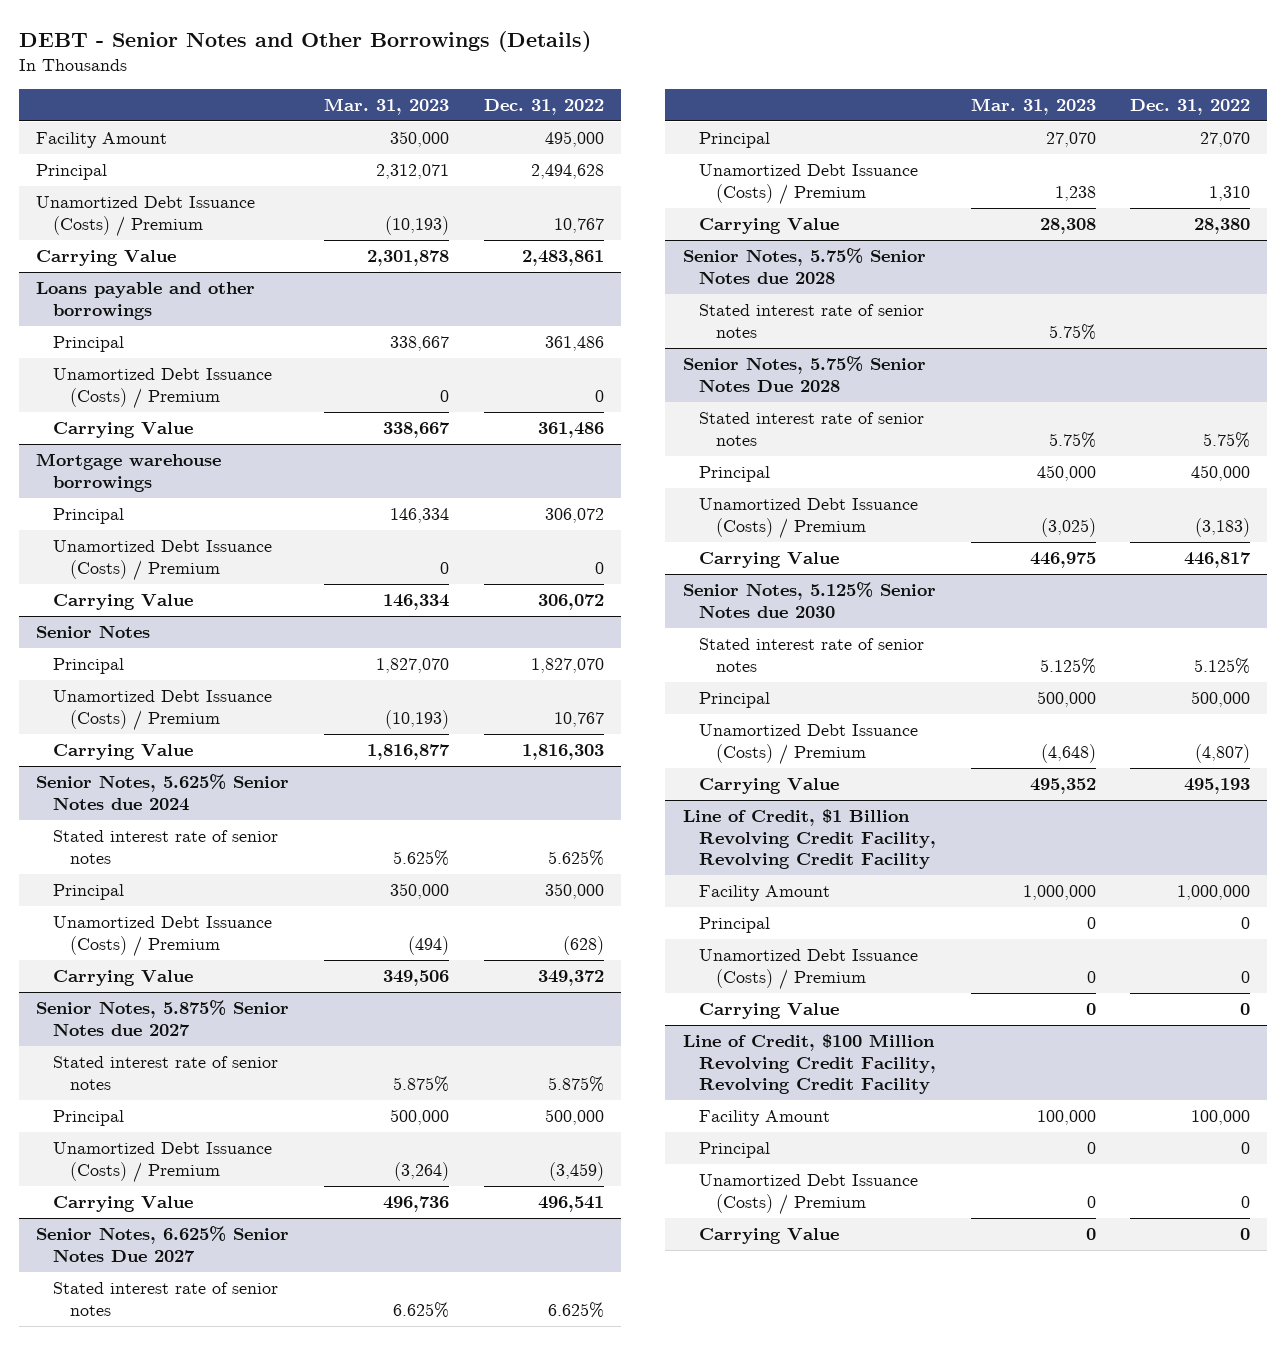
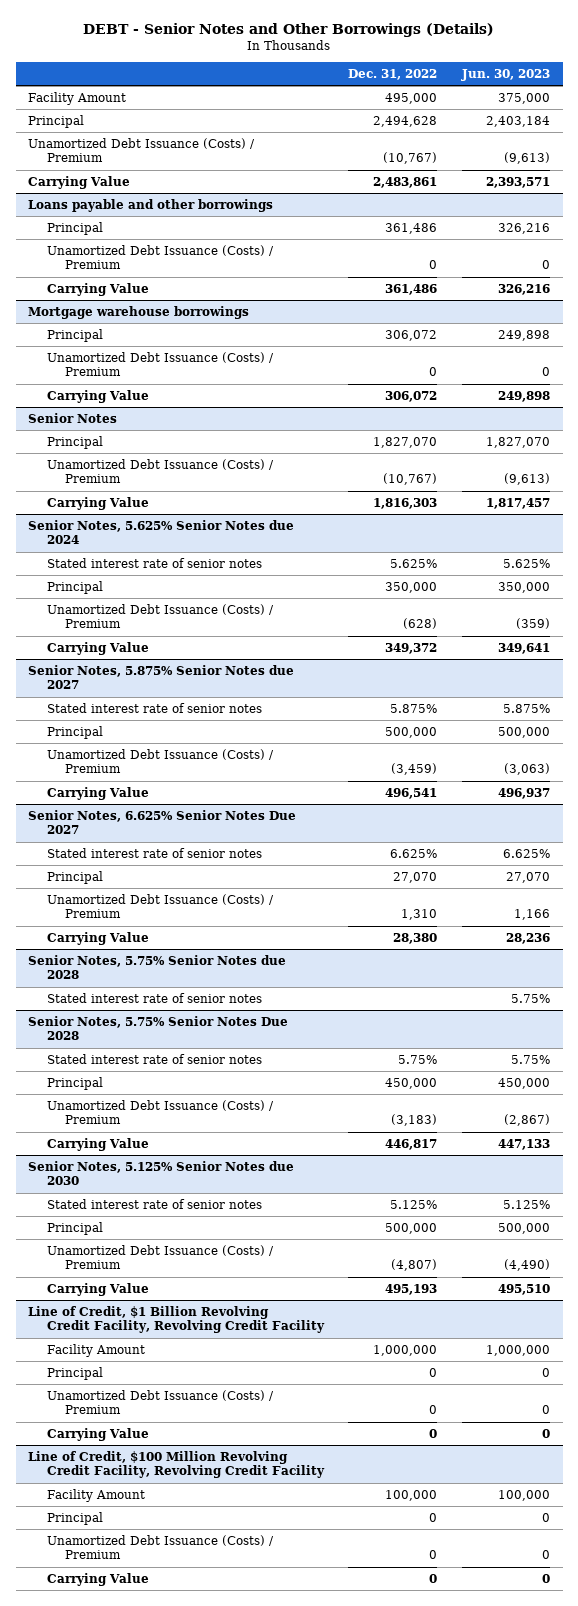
[324,97,450,115] Mar. 31, 2023 -> none
none -> [461,68,551,81] Jun. 30, 2023
[553,217,604,233] 10,767 -> [383,152,438,165] (10,767)
[553,711,604,727] 10,767 -> [383,473,438,486] (10,767)

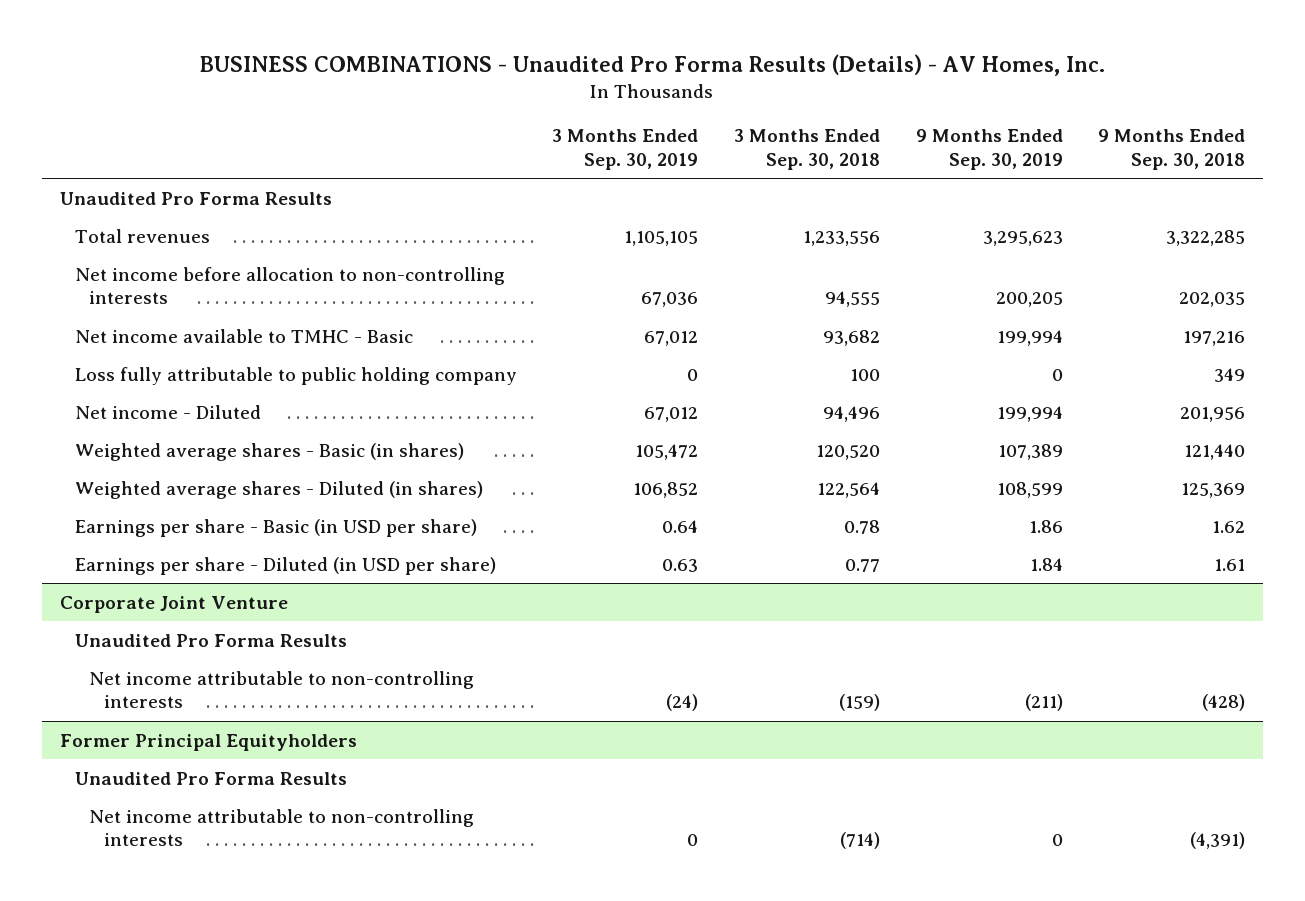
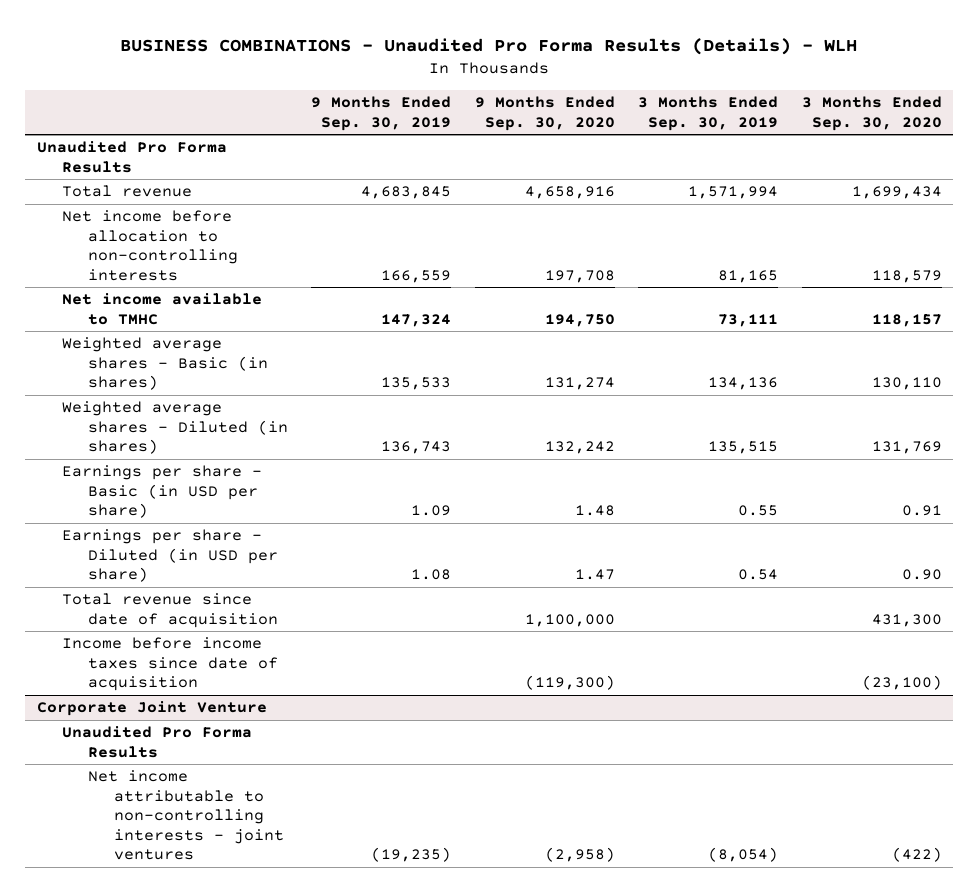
[199,53,1106,76] BUSINESS COMBINATIONS - Unaudited Pro Forma Results (Details) - AV Homes, Inc. -> [120,37,858,55] BUSINESS COMBINATIONS - Unaudited Pro Forma Results (Details) - WLH
[733,129,880,170] 3 Months Ended Sep. 30, 2018 -> none
[1098,129,1246,170] 9 Months Ended Sep. 30, 2018 -> none
none -> [474,96,615,131] 9 Months Ended Sep. 30, 2020
none -> [801,96,942,131] 3 Months Ended Sep. 30, 2020
[74,366,517,385] Loss fully attributable to public holding company -> none
[74,404,261,419] Net income - Diluted -> none
[74,228,210,243] Total revenues -> [62,185,193,198] Total revenue
[624,230,699,246] 1,105,105 -> [688,186,779,200] 1,571,994
[982,230,1063,246] 3,295,623 -> [361,186,452,200] 4,683,845
[641,292,699,308] 67,036 -> [718,269,779,283] 81,165
[995,292,1063,308] 200,205 -> [381,269,452,283] 166,559
[74,328,413,343] Net income available to TMHC - Basic -> [62,293,263,325] Net income available to TMHC
[644,330,699,346] 67,012 -> [718,313,779,327] 73,111
[996,329,1063,346] 199,994 -> [381,313,452,327] 147,324
[635,443,699,460] 105,472 -> [708,377,779,391] 134,136
[997,443,1063,460] 107,389 -> [381,377,452,391] 135,533
[633,481,699,498] 106,852 -> [708,441,779,455] 135,515
[996,481,1063,498] 108,599 -> [381,441,452,455] 136,743
[662,519,699,533] 0.64 -> [738,505,779,517] 0.55
[1028,519,1063,533] 1.86 -> [411,505,452,517] 1.09
[662,558,699,572] 0.63 -> [738,569,779,581] 0.54
[1029,557,1063,571] 1.84 -> [411,569,452,581] 1.08
none -> [62,593,279,628] Total revenue since date of acquisition
none -> [62,637,279,692] Income before income taxes since date of acquisition
[59,733,357,751] Former Principal Equityholders -> none
[74,771,347,785] Unaudited Pro Forma Results -> none
[89,808,475,847] Net income attributable to non-controlling interests -> none
[89,670,475,709] Net income attributable to non-controlling interests -> [88,770,284,861] Net income attributable to non-controlling interests - joint ventures
[666,694,699,712] (24) -> [708,847,779,863] (8,054)
[1024,694,1063,712] (211) -> [371,847,452,863] (19,235)

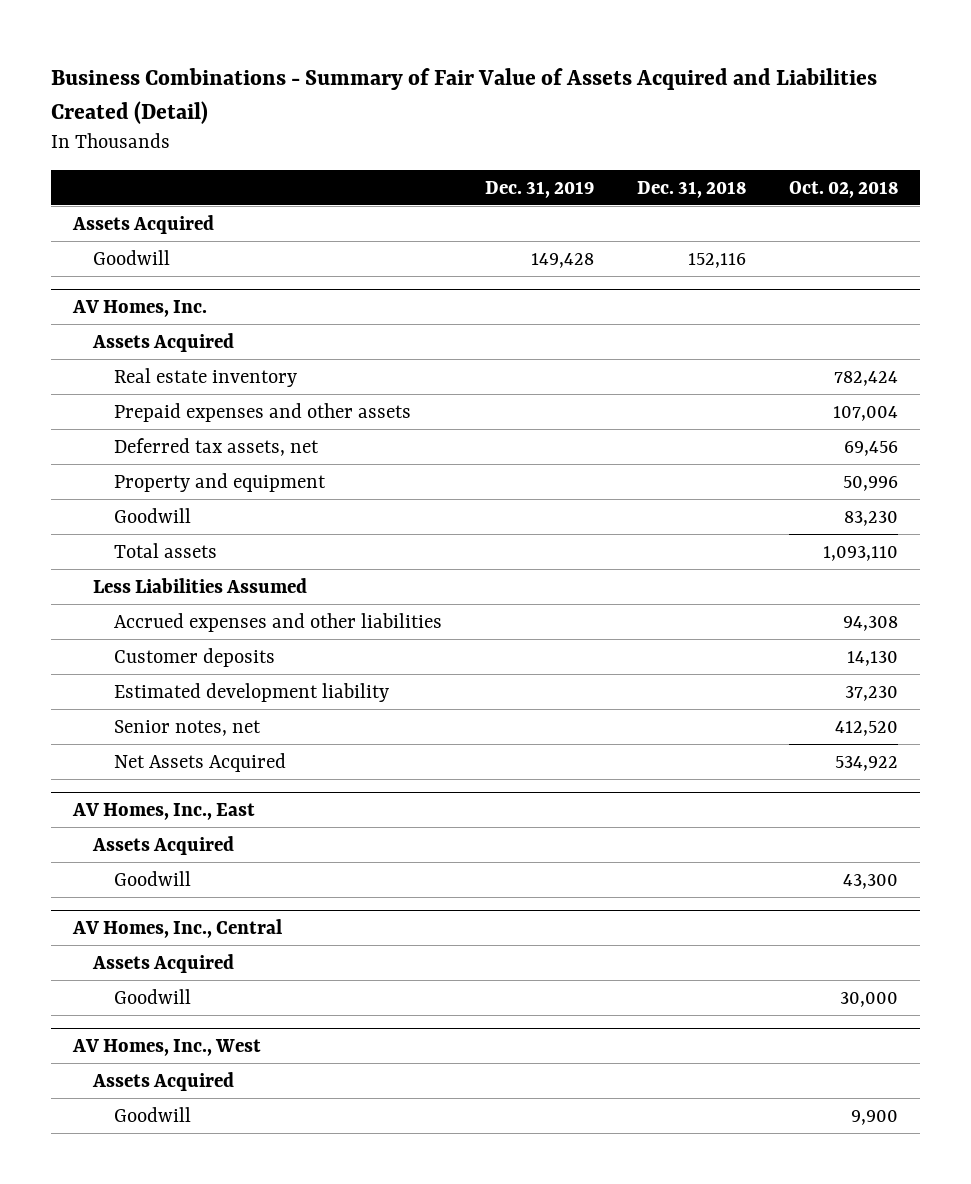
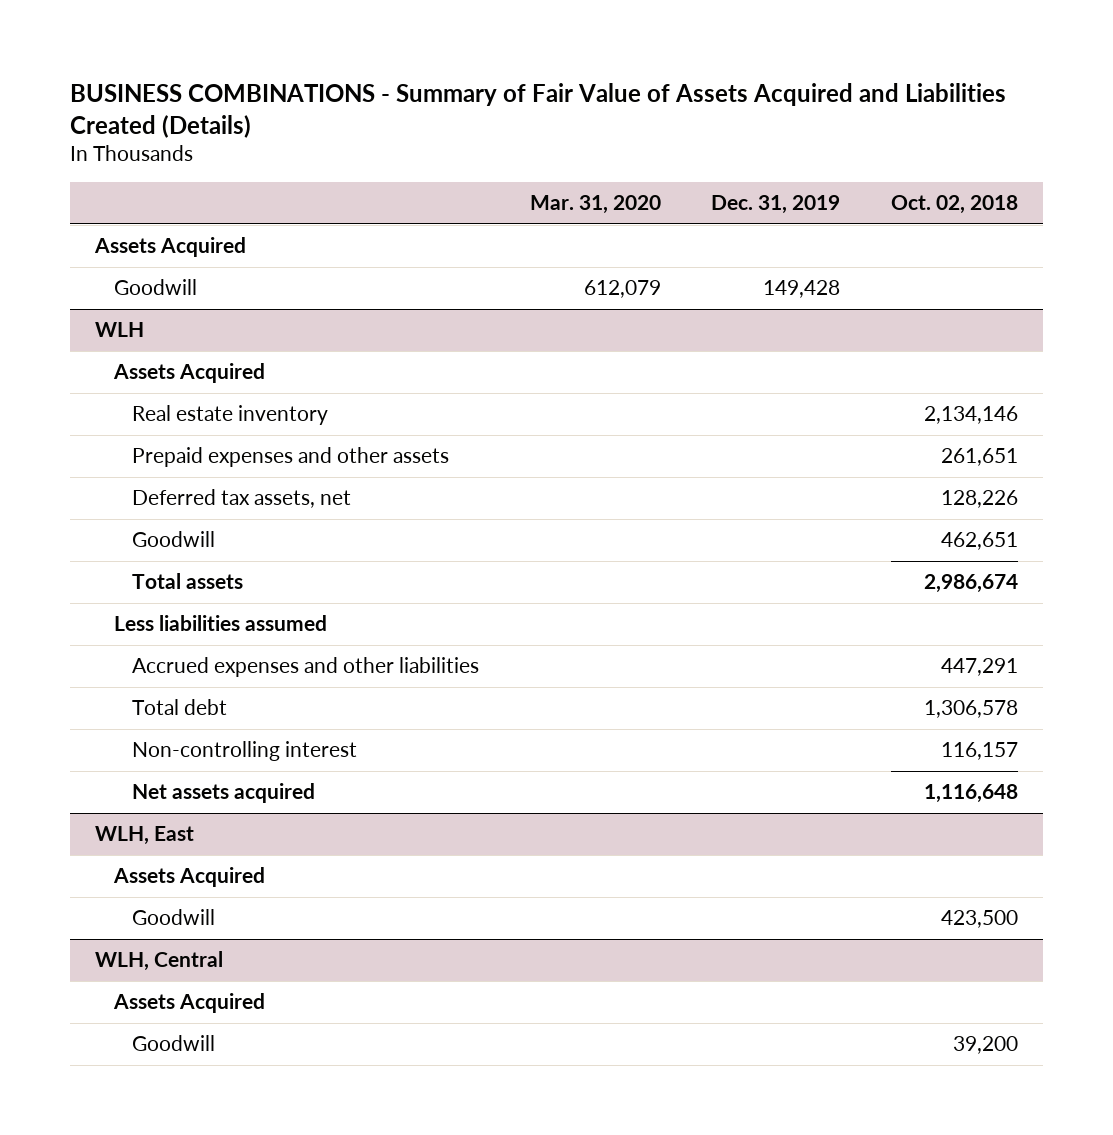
[51,68,878,124] Business Combinations - Summary of Fair Value of Assets Acquired and Liabilities Created (Detail) -> [69,82,1006,138] BUSINESS COMBINATIONS - Summary of Fair Value of Assets Acquired and Liabilities Created (Details)
[637,180,747,198] Dec. 31, 2018 -> none
none -> [529,195,661,215] Mar. 31, 2020
[71,300,207,318] AV Homes, Inc. -> none
[92,332,235,352] Assets Acquired -> none
[114,367,298,387] Real estate inventory -> none
[114,402,412,422] Prepaid expenses and other assets -> none
[114,437,320,456] Deferred tax assets, net -> none
[114,472,327,492] Property and equipment -> none
[114,507,192,523] Goodwill -> none
[114,542,218,558] Total assets -> none
[93,577,308,593] Less Liabilities Assumed -> none
[114,612,443,632] Accrued expenses and other liabilities -> none
[114,647,276,667] Customer deposits -> none
[114,682,390,702] Estimated development liability -> none
[114,719,262,736] Senior notes, net -> none
[114,752,287,772] Net Assets Acquired -> none
[71,803,255,821] AV Homes, Inc., East -> none
none -> [95,322,145,338] WLH
[71,919,282,939] AV Homes, Inc., Central -> none
none -> [132,405,329,426] Real estate inventory
none -> [132,447,450,468] Prepaid expenses and other assets
none -> [132,489,352,509] Deferred tax assets, net
[843,873,899,889] 43,300 -> [940,532,1018,551] 462,651
none -> [132,573,244,590] Total assets
none -> [113,615,327,632] Less liabilities assumed
none -> [132,657,480,678] Accrued expenses and other liabilities
none -> [132,699,228,716] Total debt
none -> [132,741,358,762] Non-controlling interest
none -> [132,783,316,804] Net assets acquired
none -> [95,826,195,846] WLH, East
[71,1039,261,1057] AV Homes, Inc., West -> none
[840,991,899,1007] 30,000 -> [940,910,1018,929] 423,500
none -> [95,951,224,972] WLH, Central
[851,1109,899,1125] 9,900 -> [952,1036,1018,1055] 39,200

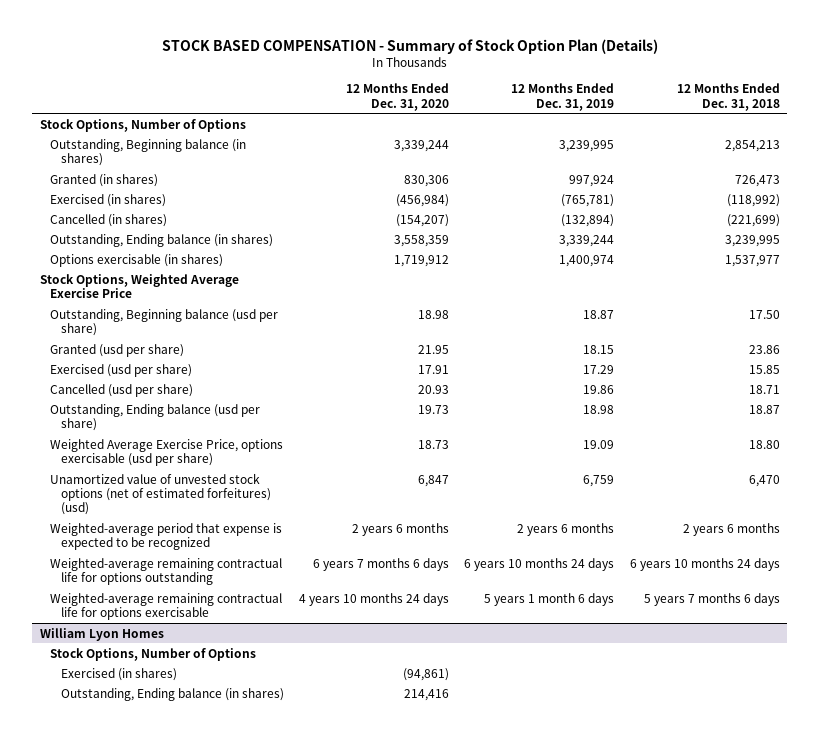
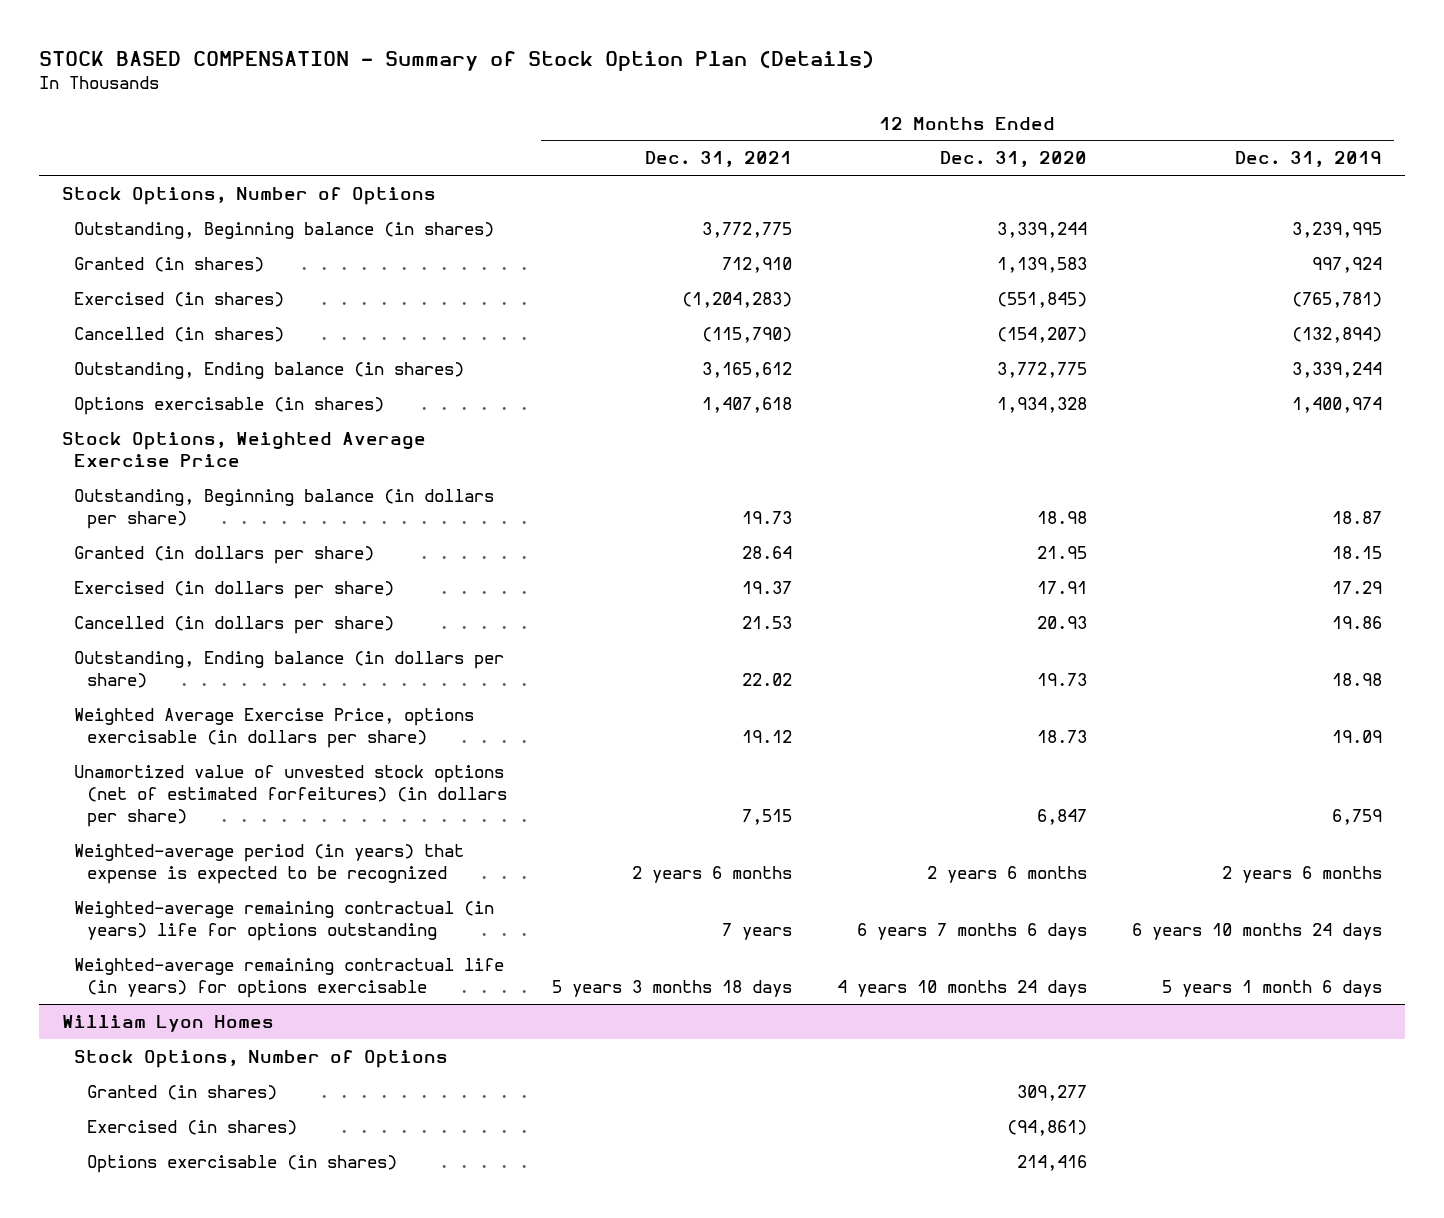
[676,83,780,111] 12 Months Ended Dec. 31, 2018 -> none
none -> [644,151,792,168] Dec. 31, 2021
[404,174,450,187] 830,306 -> [997,256,1088,273] 1,139,583
[396,193,450,207] (456,984) -> [997,291,1088,308] (551,845)
[394,234,450,247] 3,558,359 -> [997,361,1088,378] 3,772,775
[394,254,450,267] 1,719,912 -> [997,396,1088,413] 1,934,328
[50,308,279,336] Outstanding, Beginning balance (usd per share) -> [74,488,495,529] Outstanding, Beginning balance (in dollars per share)
[50,343,185,357] Granted (usd per share) -> [74,545,375,564] Granted (in dollars per share)
[50,363,193,377] Exercised (usd per share) -> [74,580,395,599] Exercised (in dollars per share)
[50,383,194,397] Cancelled (usd per share) -> [74,615,395,634] Cancelled (in dollars per share)
[50,403,261,431] Outstanding, Ending balance (usd per share) -> [74,650,505,688] Outstanding, Ending balance (in dollars per share)
[50,438,284,466] Weighted Average Exercise Price, options exercisable (usd per share) -> [74,707,475,748] Weighted Average Exercise Price, options exercisable (in dollars per share)
[50,472,272,515] Unamortized value of unvested stock options (net of estimated forfeitures) (usd) -> [74,764,507,827] Unamortized value of unvested stock options (net of estimated forfeitures) (in dollars per share)
[50,522,283,550] Weighted-average period that expense is expected to be recognized -> [74,843,465,884] Weighted-average period (in years) that expense is expected to be recognized
[50,557,283,585] Weighted-average remaining contractual life for options outstanding -> [74,900,495,941] Weighted-average remaining contractual (in years) life for options outstanding
[50,592,283,620] Weighted-average remaining contractual life for options exercisable -> [74,957,505,998] Weighted-average remaining contractual life (in years) for options exercisable
none -> [86,1084,277,1100] Granted (in shares)
[61,687,285,701] Outstanding, Ending balance (in shares) -> [86,1154,397,1173] Options exercisable (in shares)

